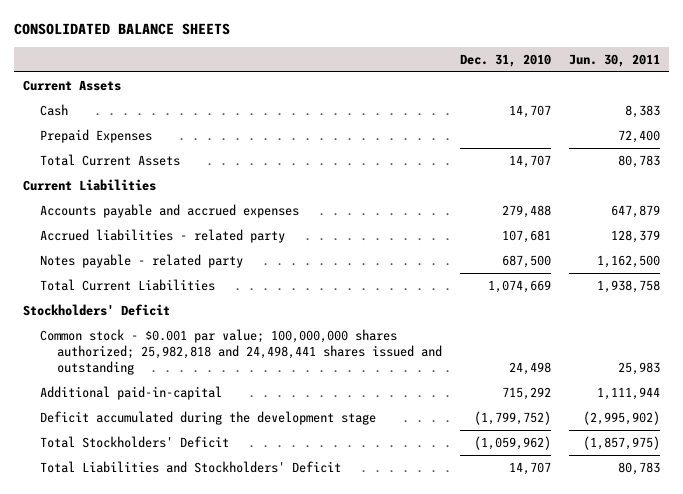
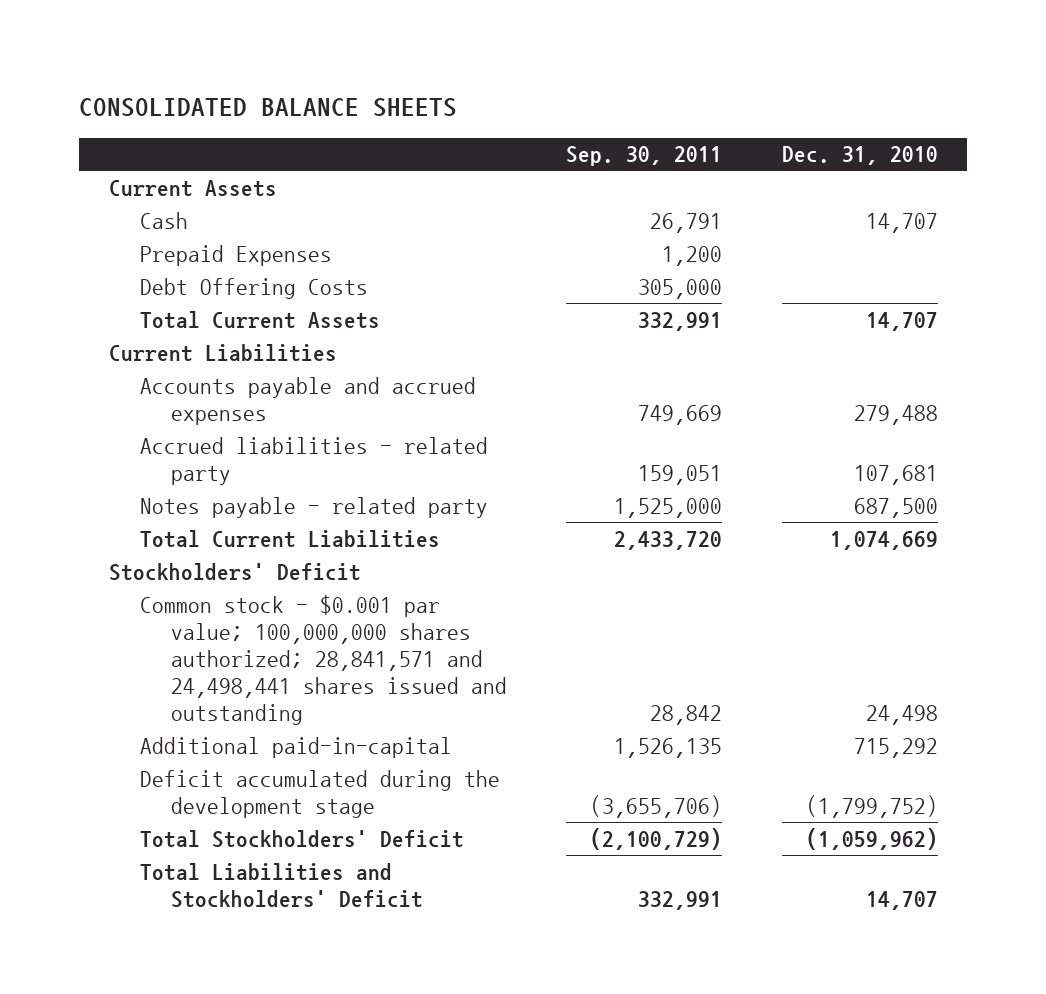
[568,53,660,67] Jun. 30, 2011 -> none
none -> [566,146,723,167] Sep. 30, 2011
none -> [139,277,368,299] Debt Offering Costs
[40,328,443,375] Common stock - $0.001 par value; 100,000,000 shares authorized; 25,982,818 and 24,498,441 shares issued and outstanding -> [139,594,508,725] Common stock - $0.001 par value; 100,000,000 shares authorized; 28,841,571 and 24,498,441 shares issued and outstanding

